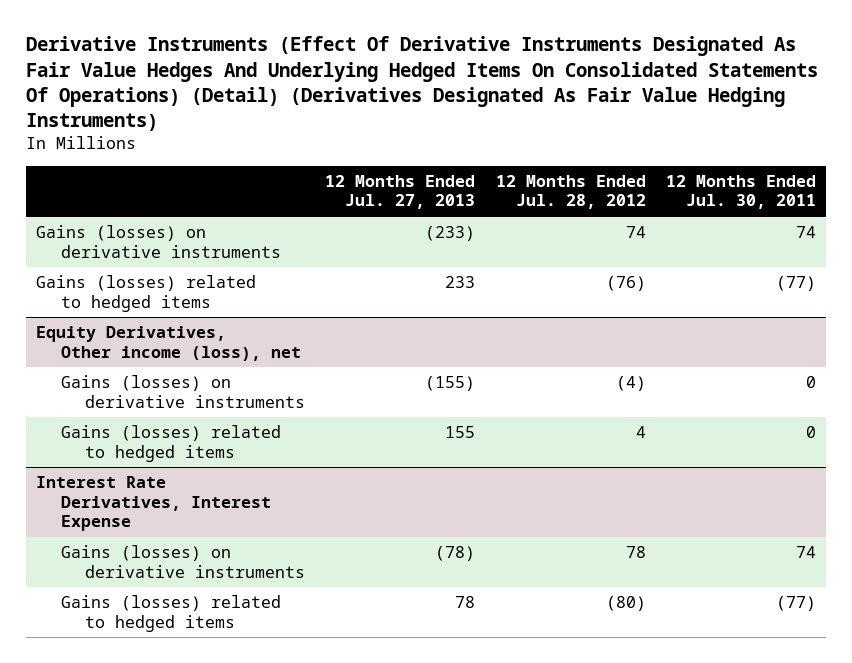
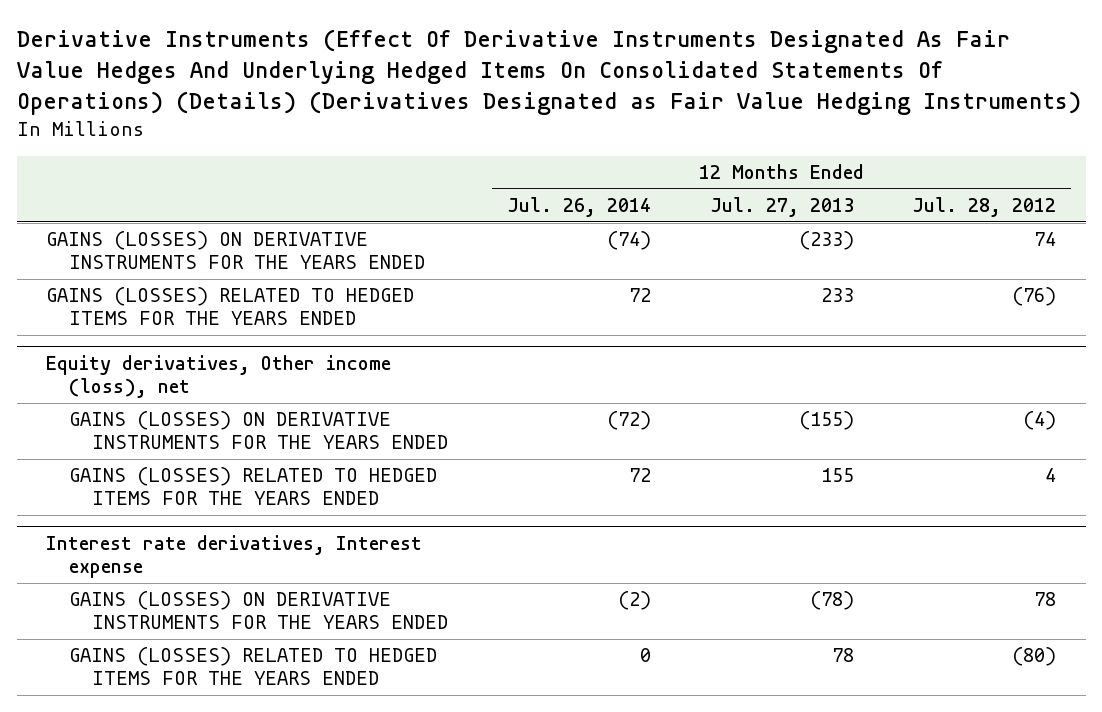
[26,36,819,132] Derivative Instruments (Effect Of Derivative Instruments Designated As Fair Value Hedges And Underlying Hedged Items On Consolidated Statements Of Operations) (Detail) (Derivatives Designated As Fair Value Hedging Instruments) -> [16,29,1081,115] Derivative Instruments (Effect Of Derivative Instruments Designated As Fair Value Hedges And Underlying Hedged Items On Consolidated Statements Of Operations) (Details) (Derivatives Designated as Fair Value Hedging Instruments)
[666,175,817,210] 12 Months Ended Jul. 30, 2011 -> none
none -> [506,196,651,217] Jul. 26, 2014
[36,225,281,258] Gains (losses) on derivative instruments -> [45,231,426,270] GAINS (LOSSES) ON DERIVATIVE INSTRUMENTS FOR THE YEARS ENDED
[36,275,257,312] Gains (losses) related to hedged items -> [45,287,414,326] GAINS (LOSSES) RELATED TO HEDGED ITEMS FOR THE YEARS ENDED
[36,326,301,361] Equity Derivatives, Other income (loss), net -> [45,354,391,398] Equity derivatives, Other income (loss), net
[60,375,306,408] Gains (losses) on derivative instruments -> [69,411,449,450] GAINS (LOSSES) ON DERIVATIVE INSTRUMENTS FOR THE YEARS ENDED
[60,425,281,462] Gains (losses) related to hedged items -> [69,467,438,506] GAINS (LOSSES) RELATED TO HEDGED ITEMS FOR THE YEARS ENDED
[36,476,271,532] Interest Rate Derivatives, Interest Expense -> [45,534,422,578] Interest rate derivatives, Interest expense
[60,545,306,578] Gains (losses) on derivative instruments -> [69,591,449,630] GAINS (LOSSES) ON DERIVATIVE INSTRUMENTS FOR THE YEARS ENDED
[60,595,281,632] Gains (losses) related to hedged items -> [69,647,438,686] GAINS (LOSSES) RELATED TO HEDGED ITEMS FOR THE YEARS ENDED

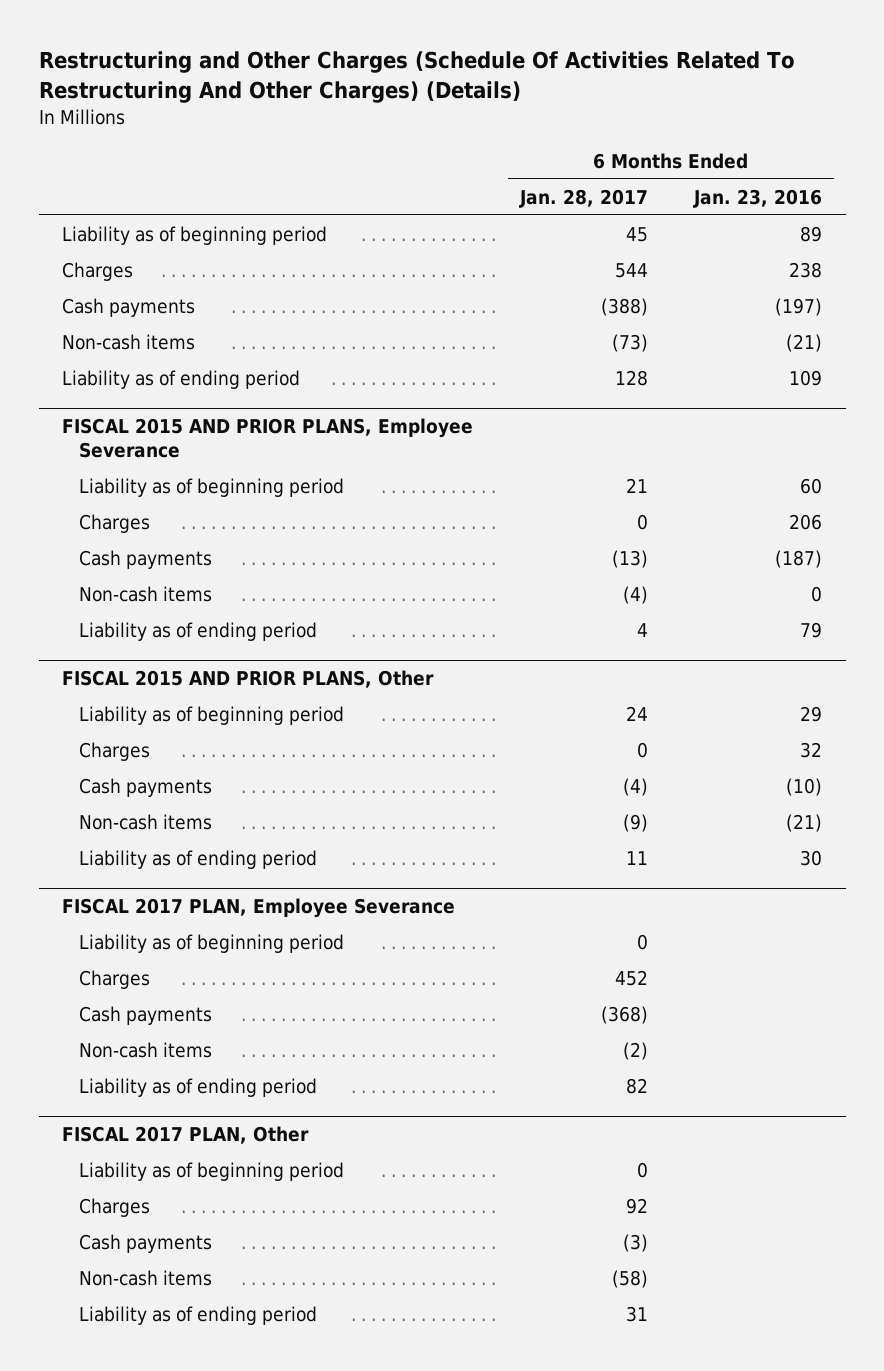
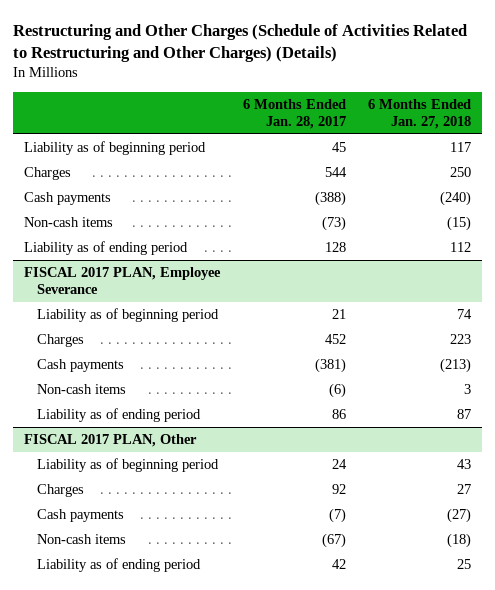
[38,51,795,104] Restructuring and Other Charges (Schedule Of Activities Related To Restructuring And Other Charges) (Details) -> [13,23,468,62] Restructuring and Other Charges (Schedule of Activities Related to Restructuring and Other Charges) (Details)
[693,188,823,208] Jan. 23, 2016 -> none
none -> [367,98,471,130] 6 Months Ended Jan. 27, 2018
[62,418,474,459] FISCAL 2015 AND PRIOR PLANS, Employee Severance -> none
[79,477,345,497] Liability as of beginning period -> none
[79,513,151,533] Charges -> none
[79,549,213,569] Cash payments -> none
[79,585,213,602] Non-cash items -> none
[79,621,318,641] Liability as of ending period -> none
[62,670,435,689] FISCAL 2015 AND PRIOR PLANS, Other -> none
[79,705,345,725] Liability as of beginning period -> none
[79,741,151,761] Charges -> none
[79,777,213,797] Cash payments -> none
[79,813,213,830] Non-cash items -> none
[79,849,318,869] Liability as of ending period -> none
[636,933,648,950] 0 -> [331,308,346,319] 21
[600,1005,648,1024] (368) -> [314,357,346,373] (381)
[622,1041,648,1060] (2) -> [328,382,346,398] (6)
[625,1077,648,1094] 82 -> [331,408,346,419] 86
[636,1161,648,1178] 0 -> [331,458,347,469] 24
[622,1233,648,1252] (3) -> [328,507,346,523] (7)
[611,1269,648,1288] (58) -> [321,532,346,548] (67)
[625,1305,648,1322] 31 -> [331,558,346,569] 42

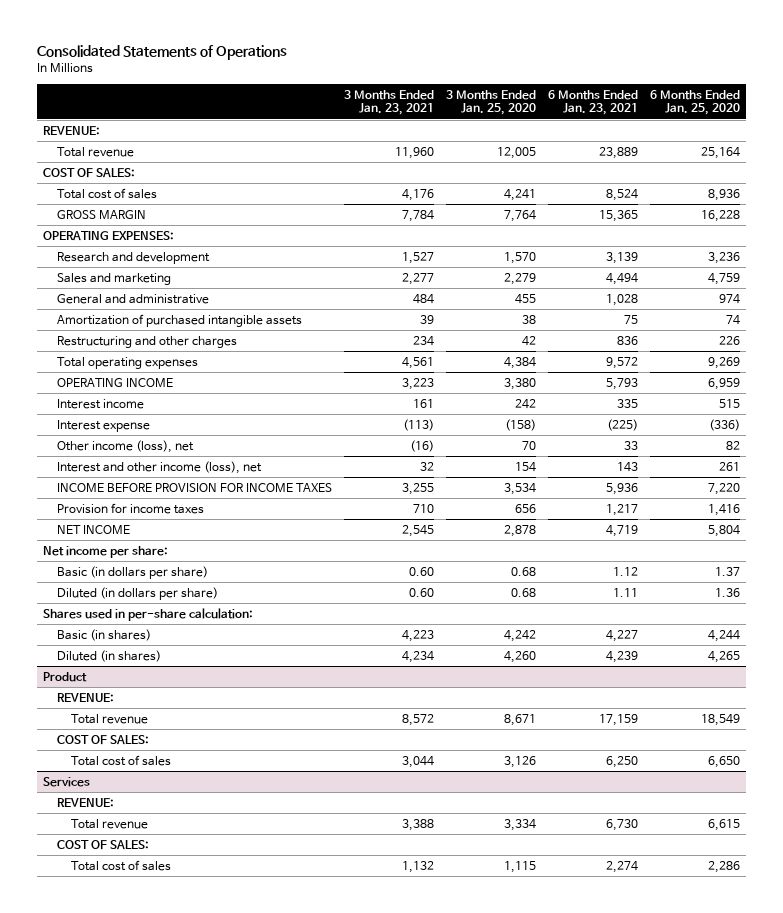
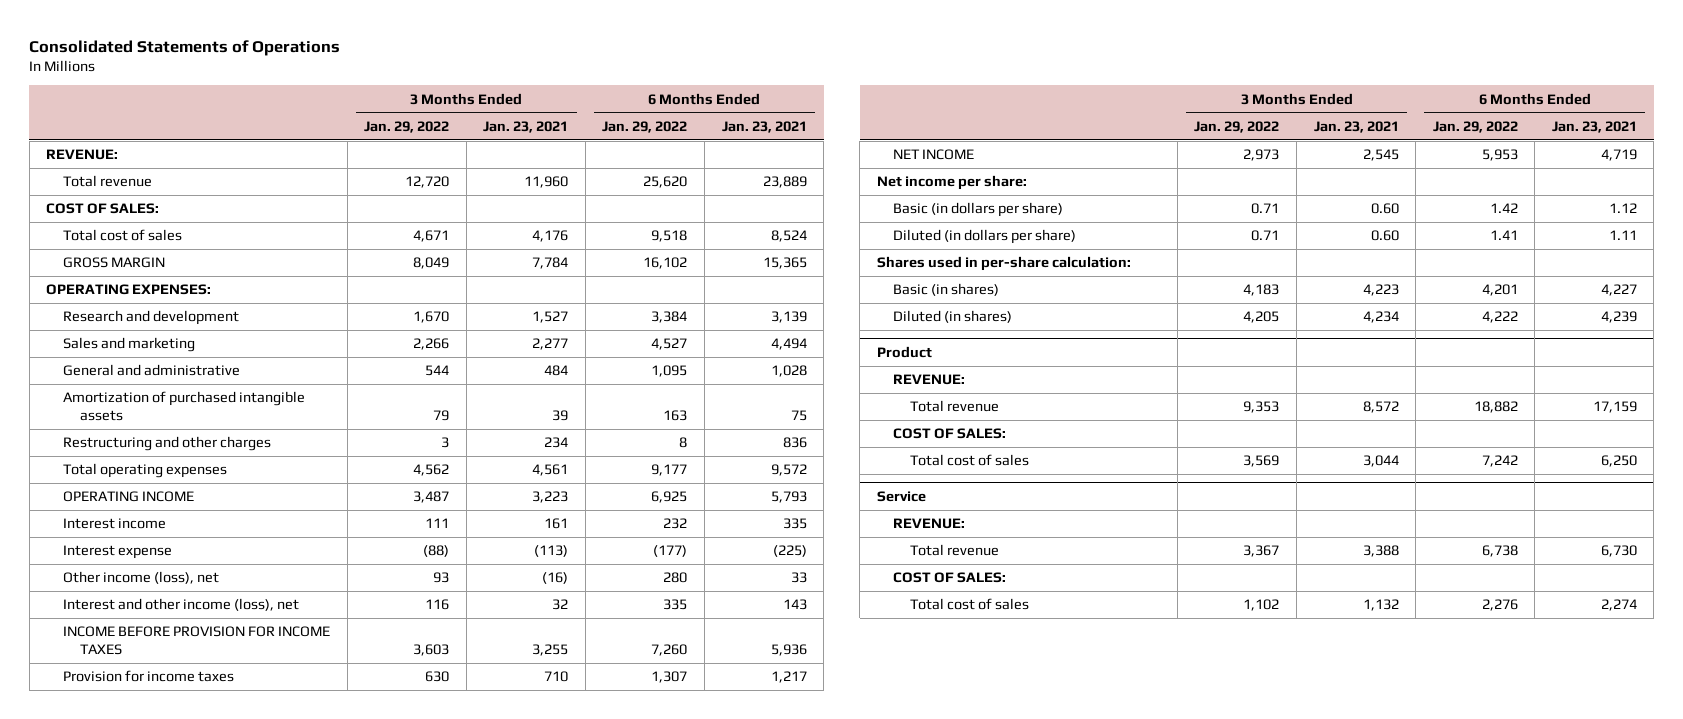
[446,89,537,116] 3 Months Ended Jan. 25, 2020 -> none
[650,89,741,116] 6 Months Ended Jan. 25, 2020 -> none
none -> [364,120,450,133] Jan. 29, 2022
none -> [602,120,688,133] Jan. 29, 2022
[43,776,91,787] Services -> [876,491,926,503] Service

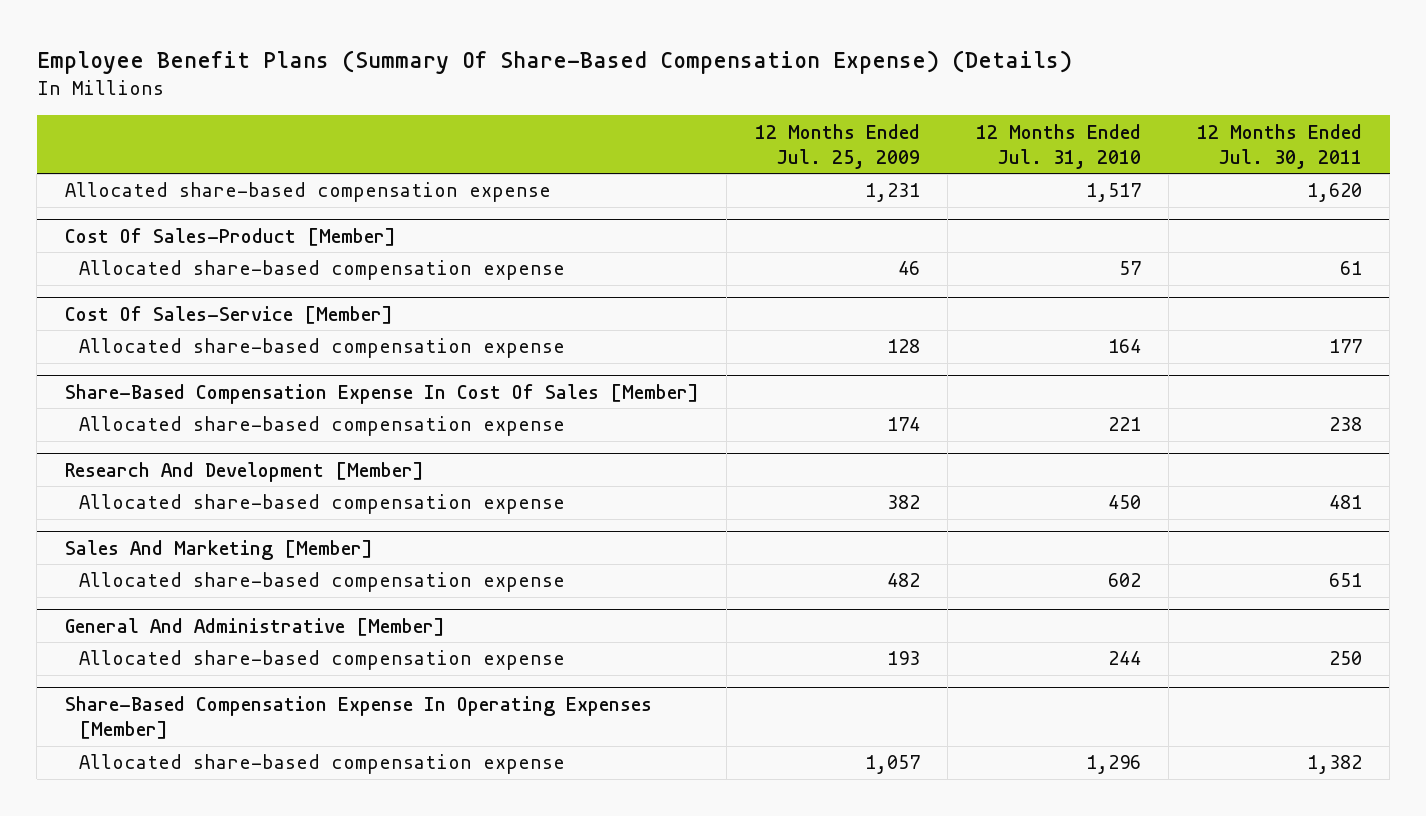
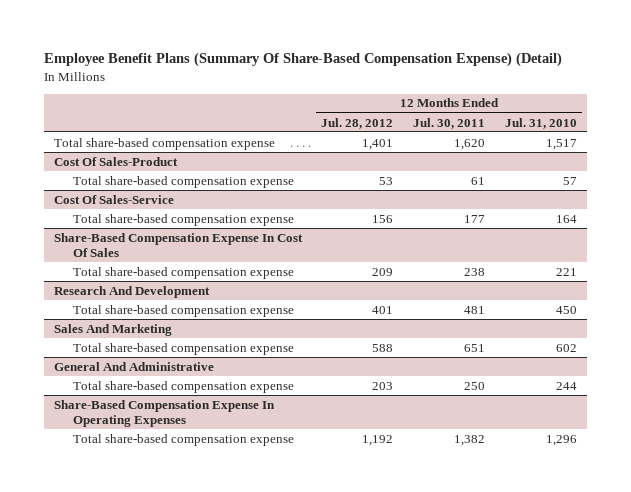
[36,49,1072,74] Employee Benefit Plans (Summary Of Share-Based Compensation Expense) (Details) -> [43,52,562,68] Employee Benefit Plans (Summary Of Share-Based Compensation Expense) (Detail)
[754,123,920,170] 12 Months Ended Jul. 25, 2009 -> none
none -> [321,117,394,129] Jul. 28, 2012
[64,182,551,203] Allocated share-based compensation expense -> [53,137,275,150] Total share-based compensation expense
[64,227,396,246] Cost Of Sales-Product [Member] -> [53,156,178,166] Cost Of Sales-Product
[78,260,565,281] Allocated share-based compensation expense -> [73,175,295,188] Total share-based compensation expense
[64,305,393,324] Cost Of Sales-Service [Member] -> [53,194,174,204] Cost Of Sales-Service
[78,338,565,359] Allocated share-based compensation expense -> [73,213,295,226] Total share-based compensation expense
[64,383,699,404] Share-Based Compensation Expense In Cost Of Sales [Member] -> [53,232,303,258] Share-Based Compensation Expense In Cost Of Sales
[78,416,565,437] Allocated share-based compensation expense -> [73,266,295,279] Total share-based compensation expense
[64,461,424,482] Research And Development [Member] -> [53,285,210,298] Research And Development
[78,494,565,515] Allocated share-based compensation expense -> [73,304,295,317] Total share-based compensation expense
[64,539,373,560] Sales And Marketing [Member] -> [53,323,172,336] Sales And Marketing
[78,572,565,593] Allocated share-based compensation expense -> [73,342,295,355] Total share-based compensation expense
[64,617,445,636] General And Administrative [Member] -> [53,361,214,371] General And Administrative
[78,650,565,671] Allocated share-based compensation expense -> [73,380,295,393] Total share-based compensation expense
[64,695,652,740] Share-Based Compensation Expense In Operating Expenses [Member] -> [53,399,275,428] Share-Based Compensation Expense In Operating Expenses
[78,754,565,775] Allocated share-based compensation expense -> [73,433,295,446] Total share-based compensation expense

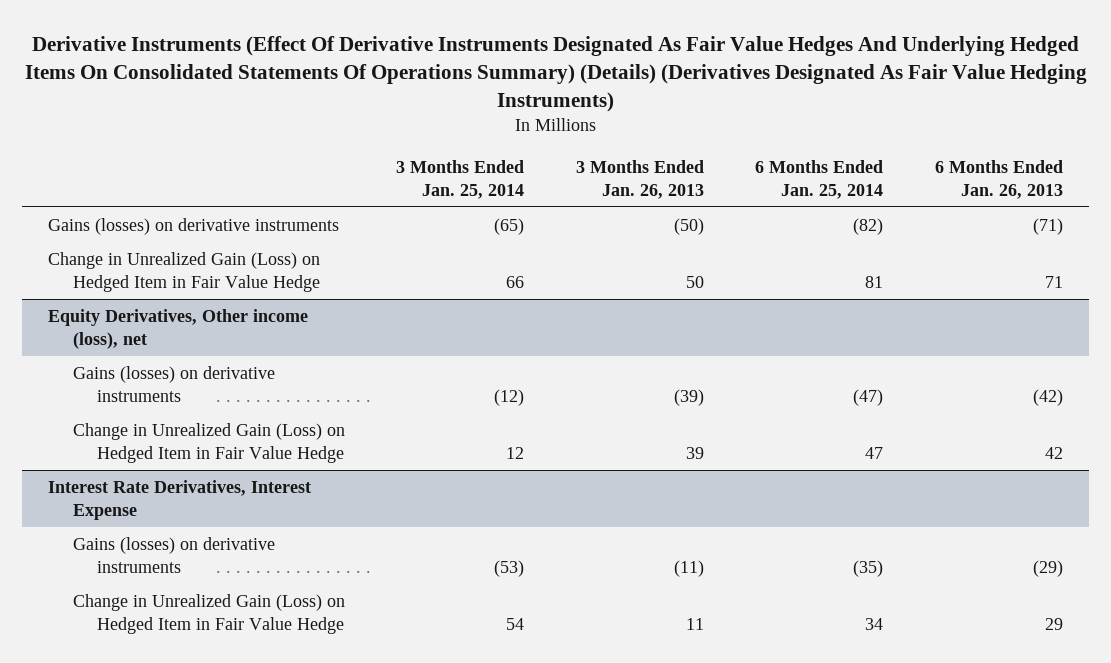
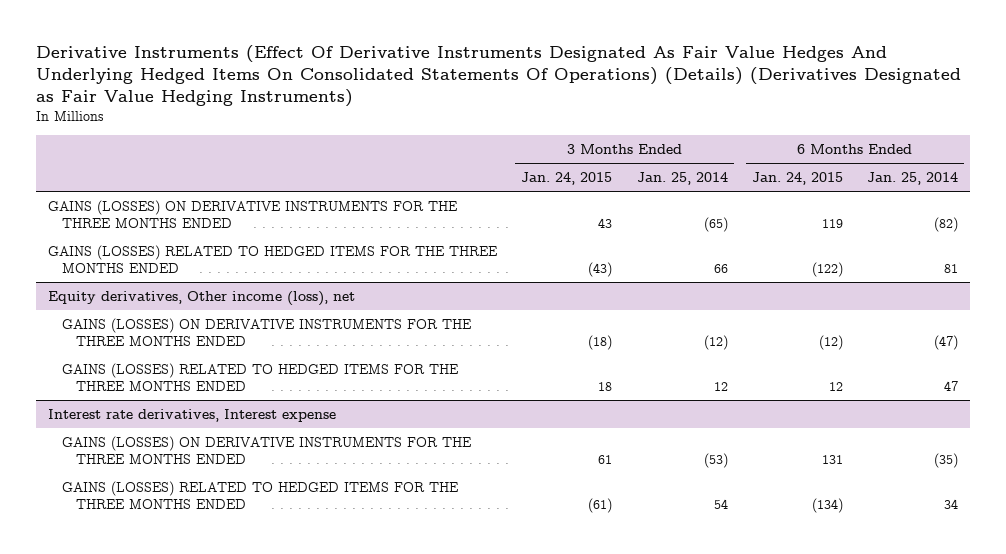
[24,35,1087,112] Derivative Instruments (Effect Of Derivative Instruments Designated As Fair Value Hedges And Underlying Hedged Items On Consolidated Statements Of Operations Summary) (Details) (Derivatives Designated As Fair Value Hedging Instruments) -> [36,45,962,108] Derivative Instruments (Effect Of Derivative Instruments Designated As Fair Value Hedges And Underlying Hedged Items On Consolidated Statements Of Operations) (Details) (Derivatives Designated as Fair Value Hedging Instruments)
[575,159,704,199] 3 Months Ended Jan. 26, 2013 -> none
[934,159,1063,199] 6 Months Ended Jan. 26, 2013 -> none
none -> [521,172,613,186] Jan. 24, 2015
none -> [751,172,843,186] Jan. 24, 2015
[48,218,340,236] Gains (losses) on derivative instruments -> [48,199,459,229] GAINS (LOSSES) ON DERIVATIVE INSTRUMENTS FOR THE THREE MONTHS ENDED
[48,252,321,293] Change in Unrealized Gain (Loss) on Hedged Item in Fair Value Hedge -> [48,244,499,274] GAINS (LOSSES) RELATED TO HEDGED ITEMS FOR THE THREE MONTHS ENDED
[48,309,309,350] Equity Derivatives, Other income (loss), net -> [48,290,356,306] Equity derivatives, Other income (loss), net
[72,366,275,403] Gains (losses) on derivative instruments -> [61,317,472,347] GAINS (LOSSES) ON DERIVATIVE INSTRUMENTS FOR THE THREE MONTHS ENDED
[72,423,345,464] Change in Unrealized Gain (Loss) on Hedged Item in Fair Value Hedge -> [61,362,459,392] GAINS (LOSSES) RELATED TO HEDGED ITEMS FOR THE THREE MONTHS ENDED
[48,480,312,521] Interest Rate Derivatives, Interest Expense -> [48,408,337,422] Interest rate derivatives, Interest expense
[72,537,275,574] Gains (losses) on derivative instruments -> [61,435,472,465] GAINS (LOSSES) ON DERIVATIVE INSTRUMENTS FOR THE THREE MONTHS ENDED
[72,594,345,635] Change in Unrealized Gain (Loss) on Hedged Item in Fair Value Hedge -> [61,480,459,510] GAINS (LOSSES) RELATED TO HEDGED ITEMS FOR THE THREE MONTHS ENDED

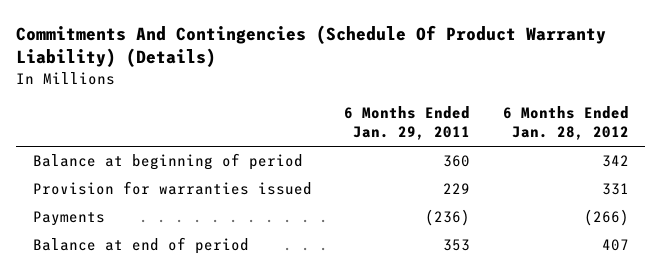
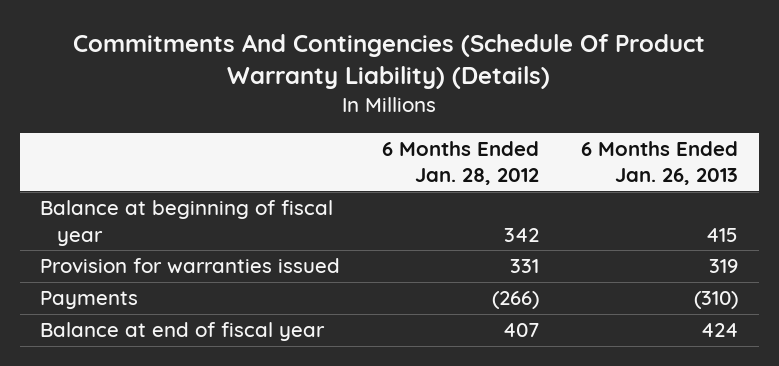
[344,106,471,141] 6 Months Ended Jan. 29, 2011 -> none
none -> [581,140,739,186] 6 Months Ended Jan. 26, 2013
[32,153,303,171] Balance at beginning of period -> [40,200,334,246] Balance at beginning of fiscal year
[32,237,249,255] Balance at end of period -> [40,322,326,342] Balance at end of fiscal year

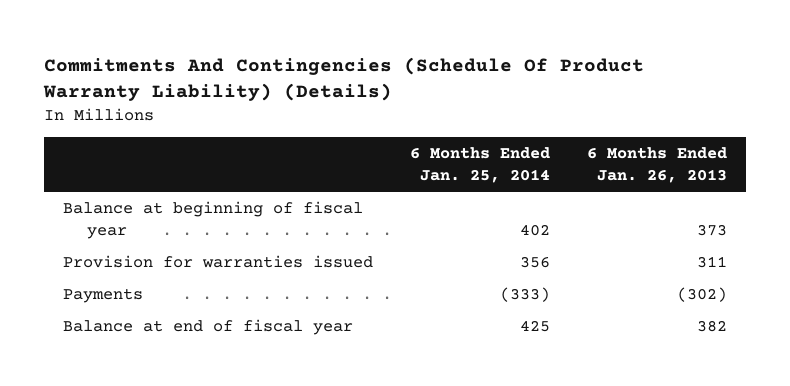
[382,140,540,186] 6 Months Ended Jan. 28, 2012 -> none
none -> [410,146,551,183] 6 Months Ended Jan. 25, 2014
[706,227,739,242] 415 -> [697,224,728,237] 373
[709,259,739,274] 319 -> [697,256,728,269] 311
[694,291,739,310] (310) -> [677,287,728,303] (302)
[701,323,739,338] 424 -> [697,320,728,333] 382

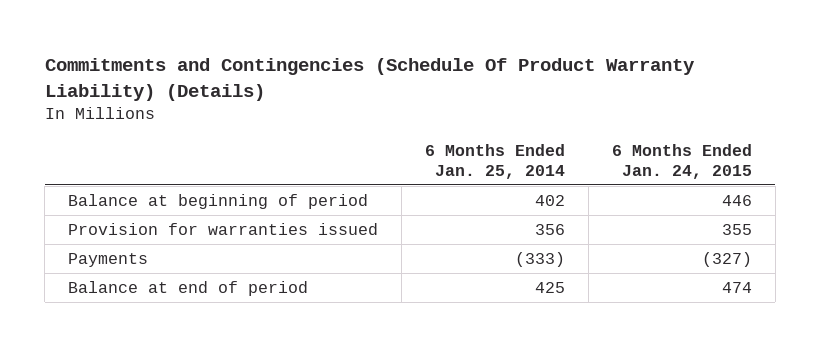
[43,56,645,102] Commitments And Contingencies (Schedule Of Product Warranty Liability) (Details) -> [44,57,695,101] Commitments and Contingencies (Schedule Of Product Warranty Liability) (Details)
[587,146,728,183] 6 Months Ended Jan. 26, 2013 -> none
none -> [611,143,752,179] 6 Months Ended Jan. 24, 2015
[62,201,363,240] Balance at beginning of fiscal year -> [68,194,369,210] Balance at beginning of period
[62,319,353,336] Balance at end of fiscal year -> [68,281,309,297] Balance at end of period

